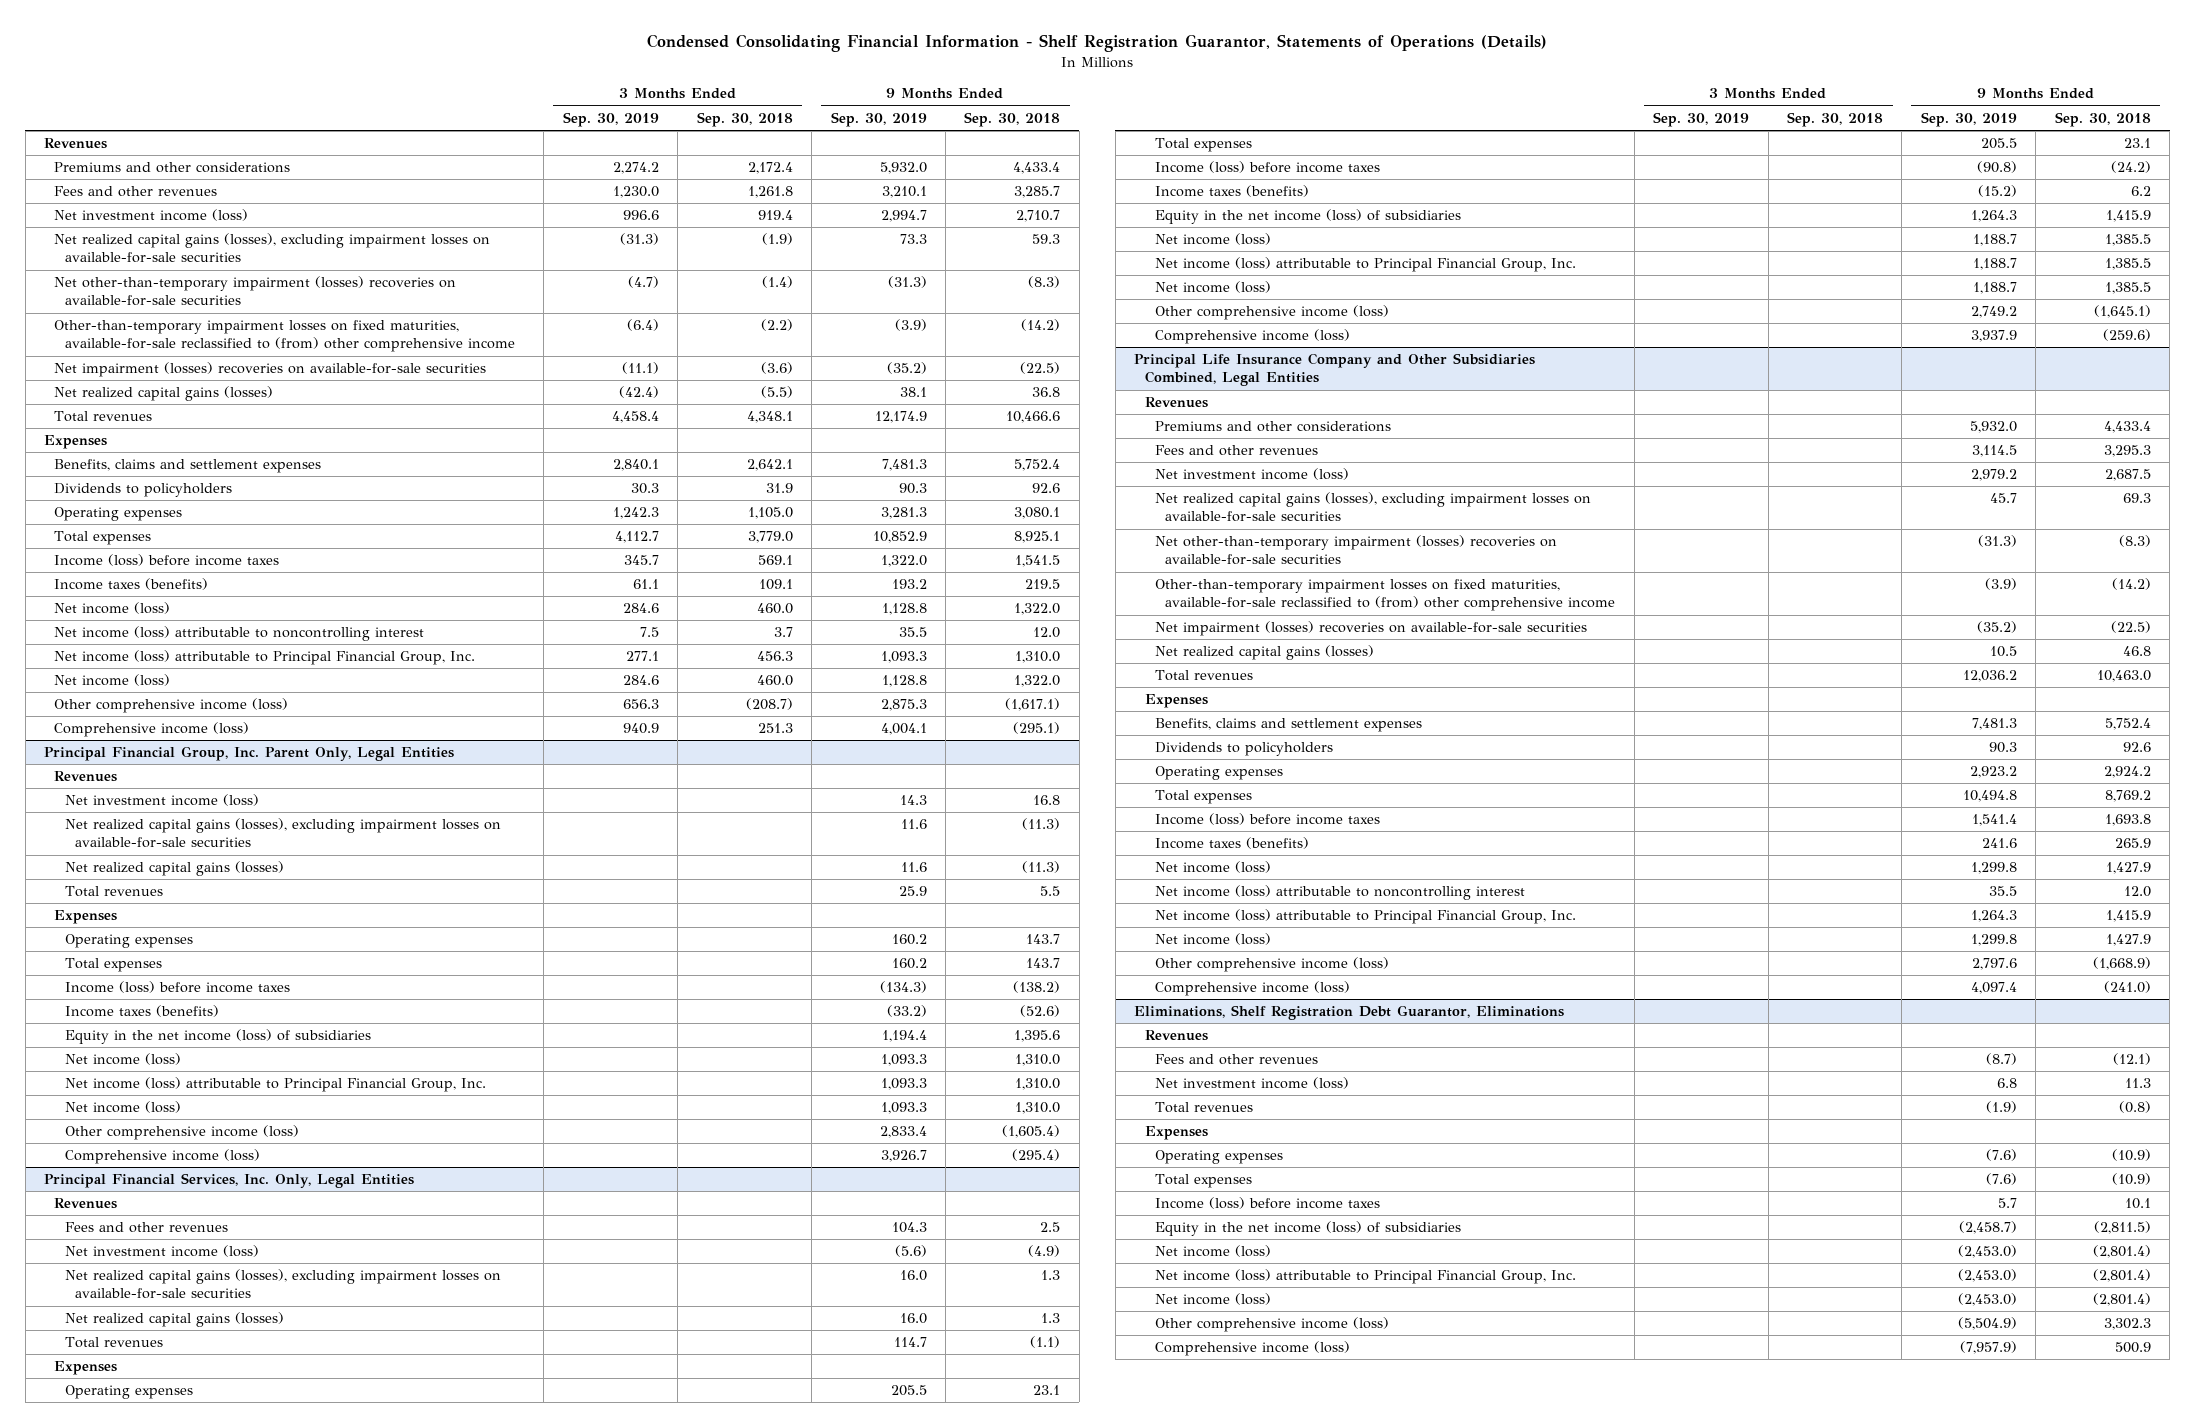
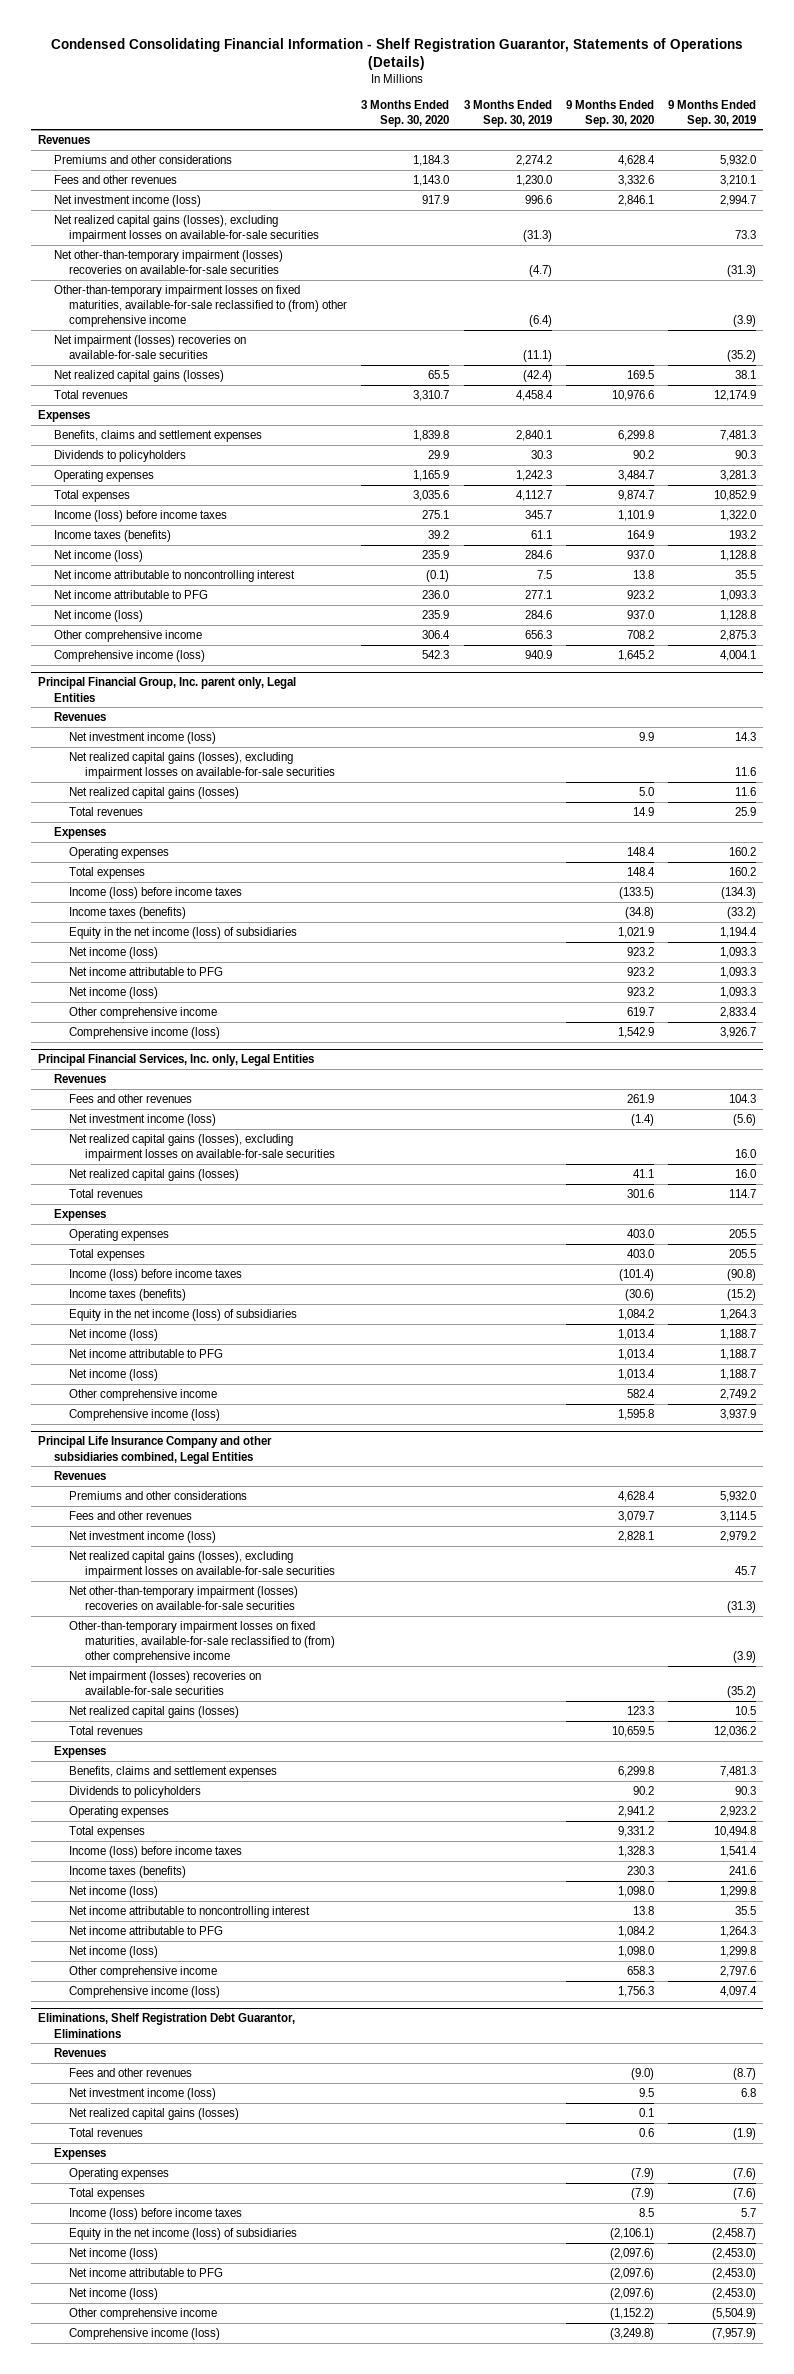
[696,111,793,127] Sep. 30, 2018 -> none
[964,111,1061,127] Sep. 30, 2018 -> none
none -> [361,99,450,127] 3 Months Ended Sep. 30, 2020
none -> [565,99,654,127] 9 Months Ended Sep. 30, 2020
[54,626,425,642] Net income (loss) attributable to noncontrolling interest -> [53,569,295,582] Net income attributable to noncontrolling interest
[54,650,476,666] Net income (loss) attributable to Principal Financial Group, Inc. -> [53,589,208,599] Net income attributable to PFG
[54,698,289,714] Other comprehensive income (loss) -> [53,629,202,642] Other comprehensive income
[43,746,454,762] Principal Financial Group, Inc. Parent Only, Legal Entities -> [38,677,297,702] Principal Financial Group, Inc. parent only, Legal Entities
[64,1077,486,1093] Net income (loss) attributable to Principal Financial Group, Inc. -> [69,966,224,976] Net income attributable to PFG
[64,1125,299,1141] Other comprehensive income (loss) -> [69,1006,218,1019] Other comprehensive income
[43,1173,414,1189] Principal Financial Services, Inc. Only, Legal Entities -> [38,1054,315,1067] Principal Financial Services, Inc. only, Legal Entities
[1154,257,1576,273] Net income (loss) attributable to Principal Financial Group, Inc. -> [69,1348,224,1358] Net income attributable to PFG
[1154,305,1389,321] Other comprehensive income (loss) -> [69,1388,218,1401] Other comprehensive income
[1134,353,1536,387] Principal Life Insurance Company and Other Subsidiaries Combined, Legal Entities -> [38,1436,273,1464] Principal Life Insurance Company and other subsidiaries combined, Legal Entities
[1154,885,1525,901] Net income (loss) attributable to noncontrolling interest -> [69,1905,311,1918] Net income attributable to noncontrolling interest
[1154,909,1576,925] Net income (loss) attributable to Principal Financial Group, Inc. -> [69,1925,224,1935] Net income attributable to PFG
[1154,957,1389,973] Other comprehensive income (loss) -> [69,1965,218,1978] Other comprehensive income
none -> [69,2107,240,2120] Net realized capital gains (losses)
[1154,1269,1576,1285] Net income (loss) attributable to Principal Financial Group, Inc. -> [69,2267,224,2277] Net income attributable to PFG
[1154,1317,1389,1333] Other comprehensive income (loss) -> [69,2307,218,2320] Other comprehensive income

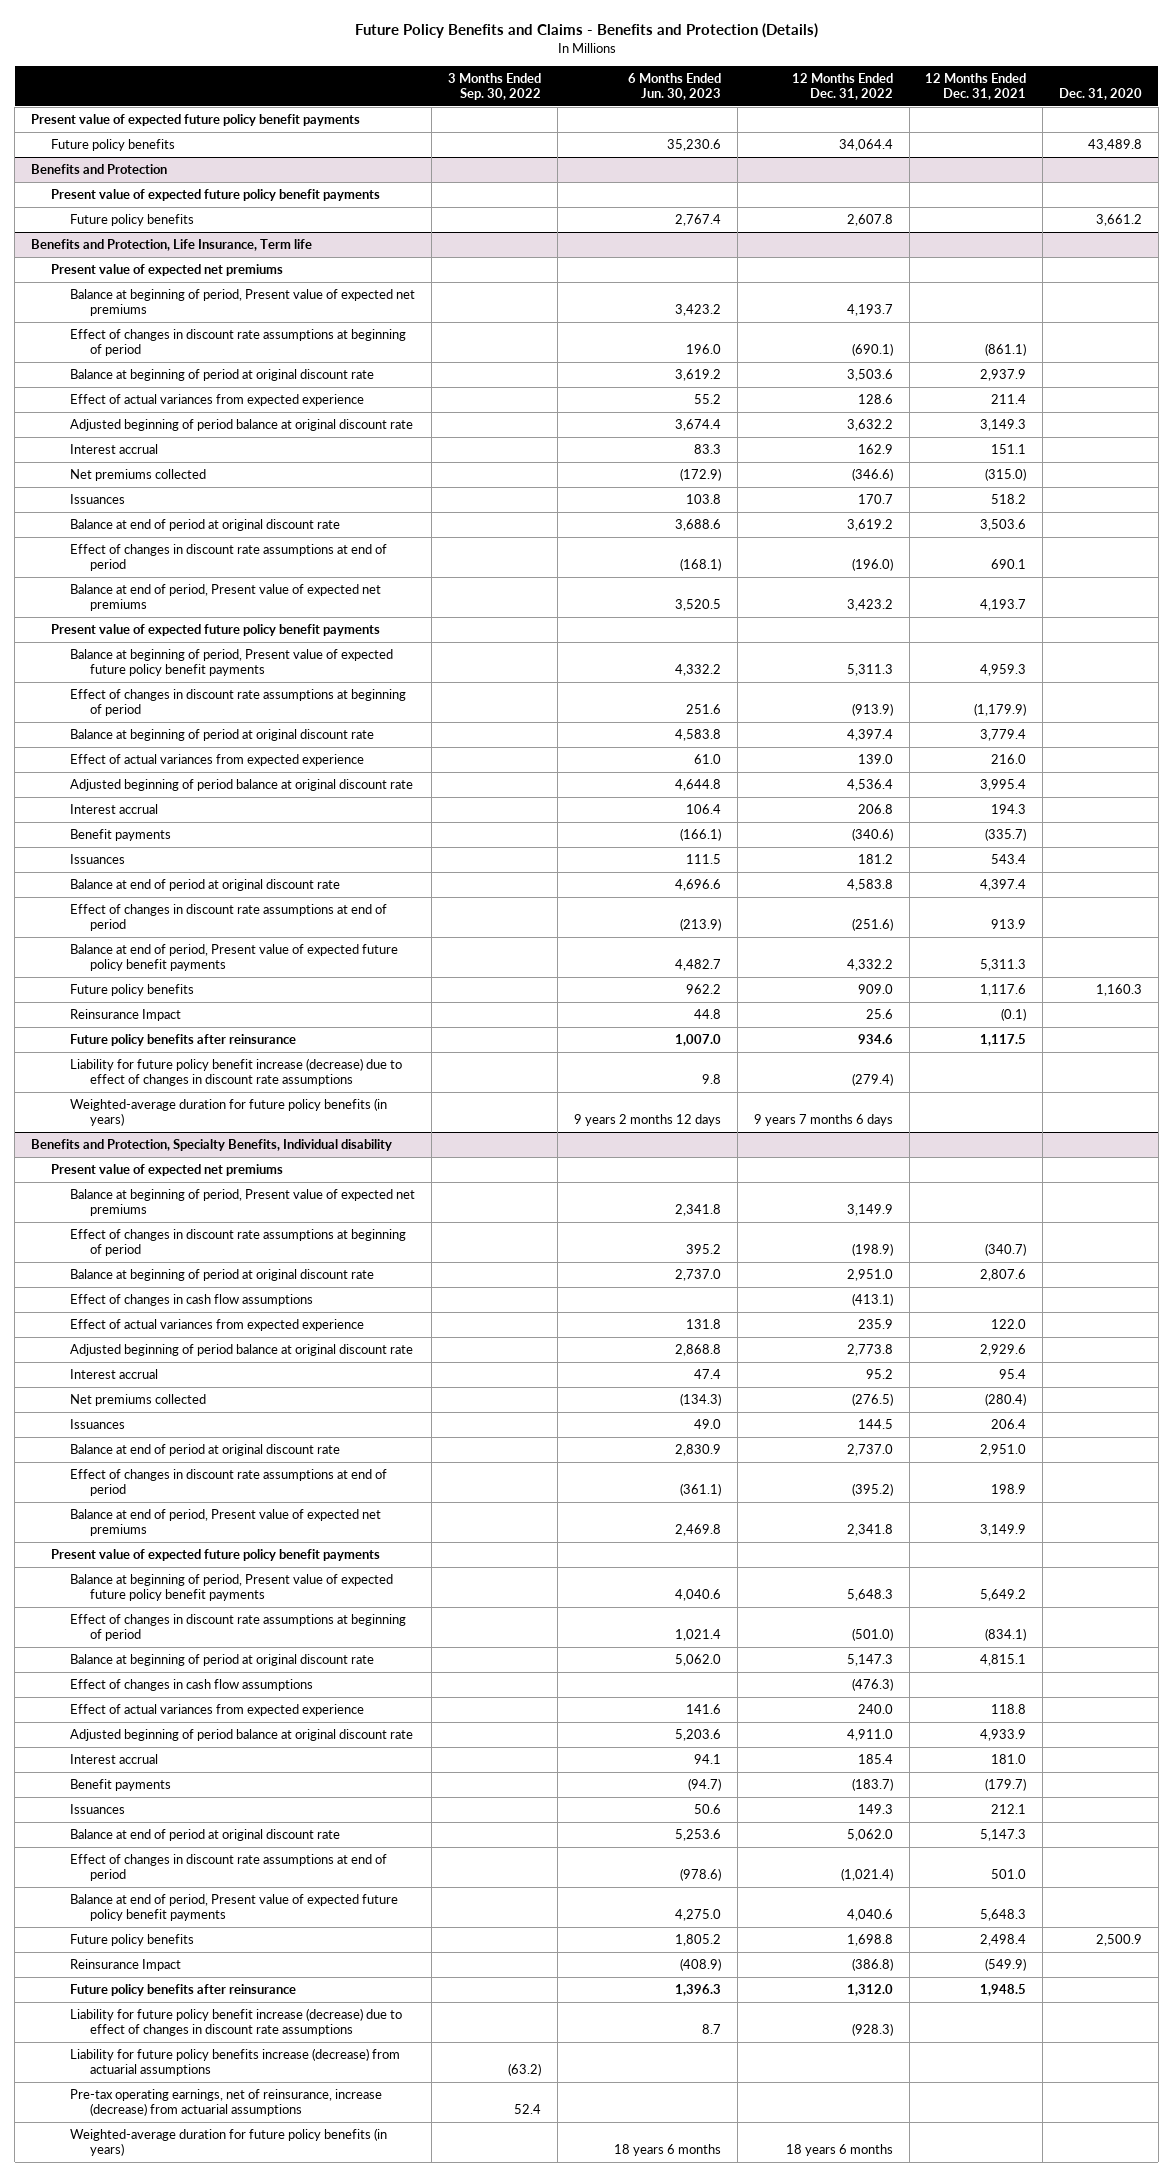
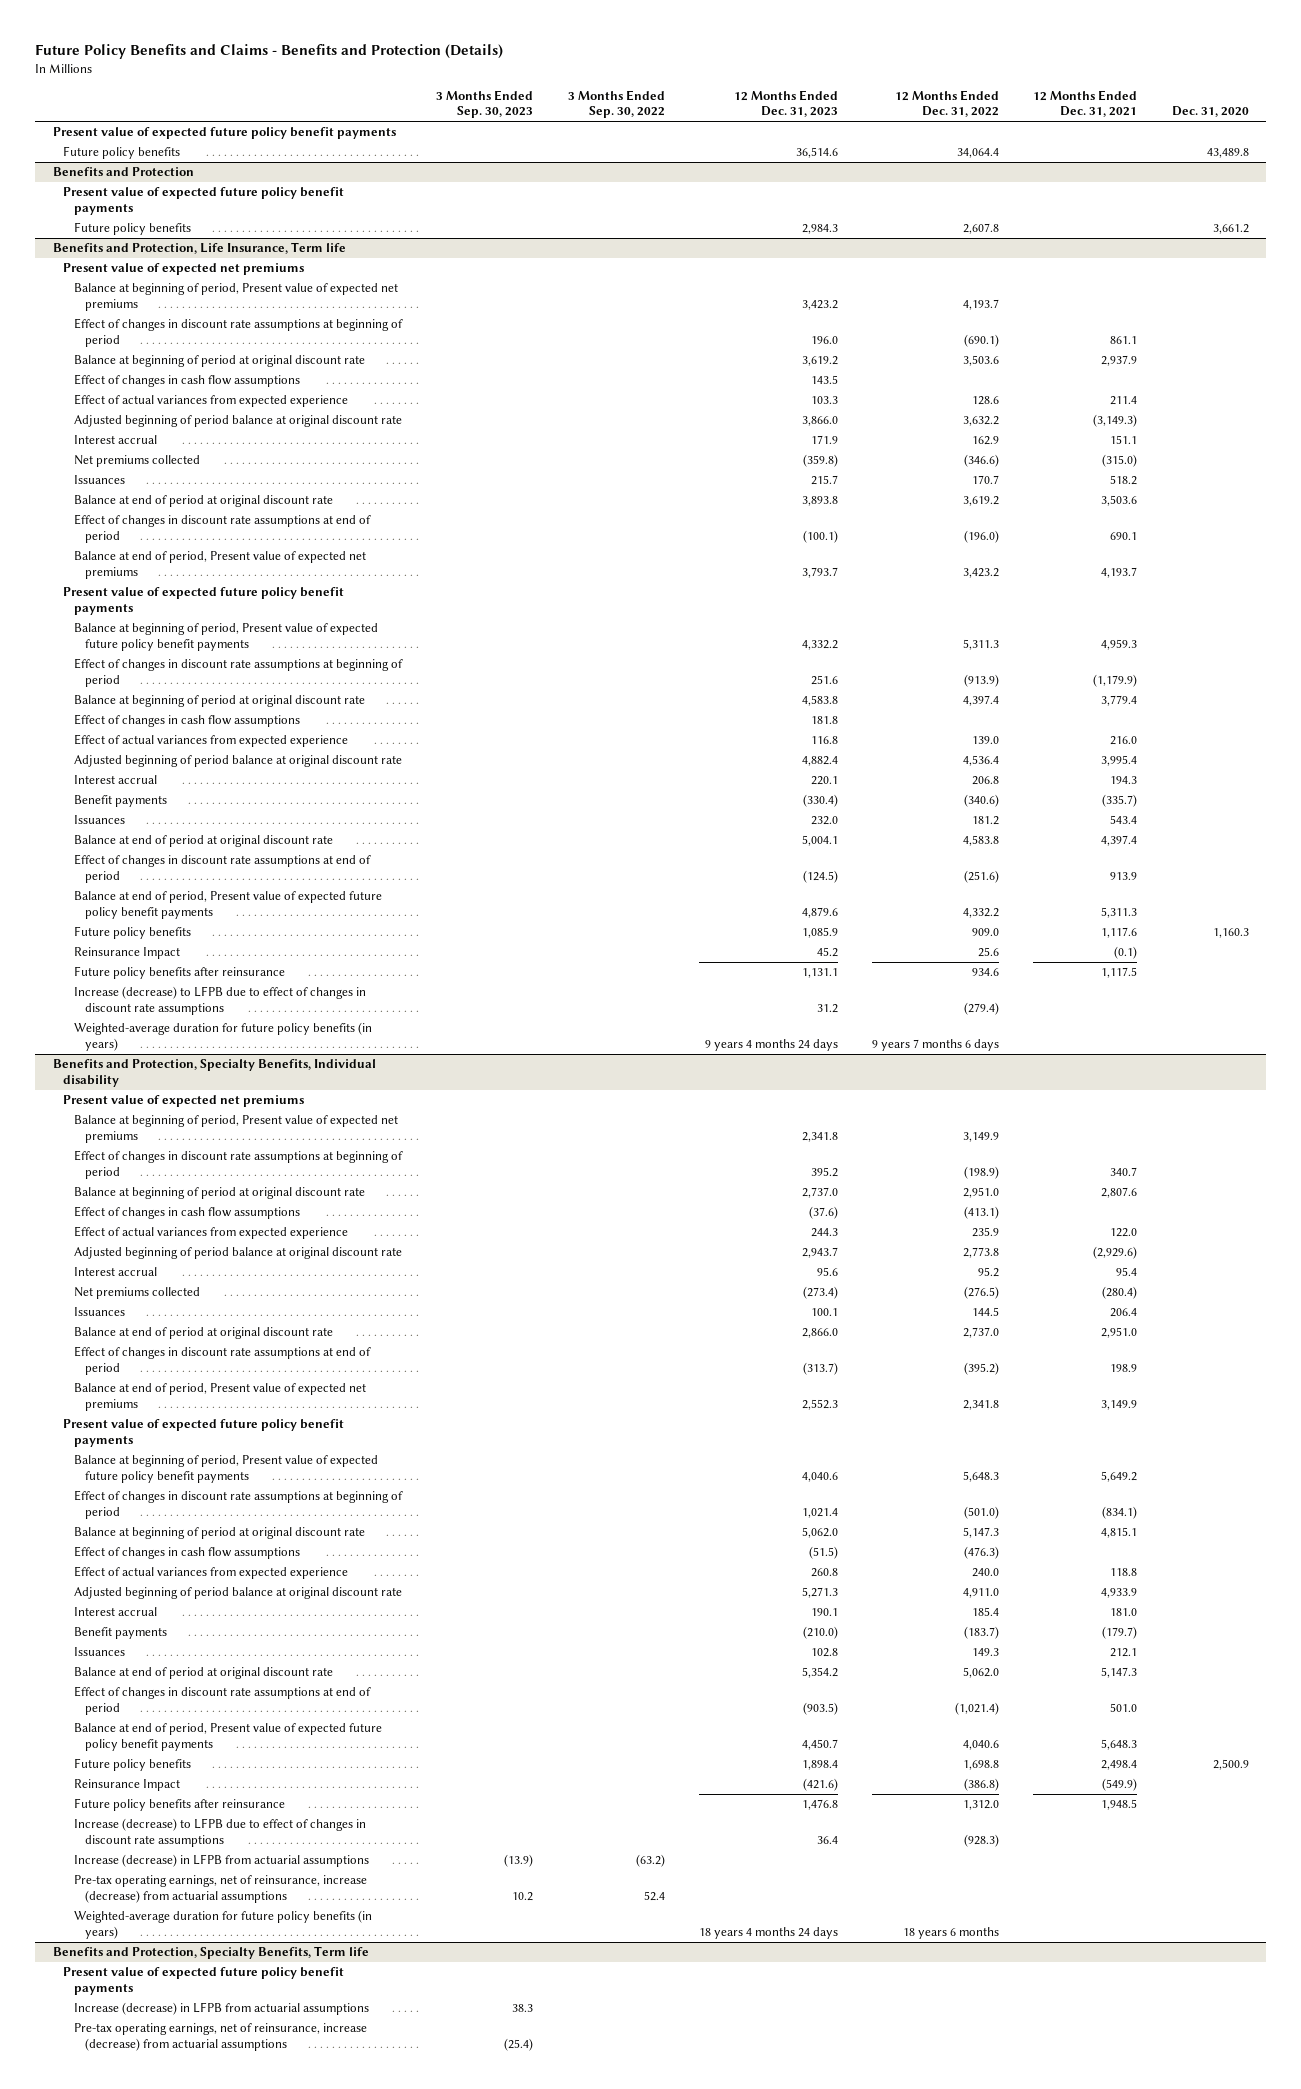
[627,72,721,100] 6 Months Ended Jun. 30, 2023 -> none
none -> [436,89,534,119] 3 Months Ended Sep. 30, 2023
none -> [733,89,838,118] 12 Months Ended Dec. 31, 2023
[985,343,1027,357] (861.1) -> [1110,335,1138,344] 861.1
none -> [74,374,301,388] Effect of changes in cash flow assumptions
[980,418,1027,431] 3,149.3 -> [1093,414,1138,428] (3,149.3)
none -> [74,714,301,728] Effect of changes in cash flow assumptions
[70,1057,403,1087] Liability for future policy benefit increase (decrease) due to effect of changes in discount rate assumptions -> [74,986,367,1015] Increase (decrease) to LFPB due to effect of changes in discount rate assumptions
[985,1243,1027,1257] (340.7) -> [1110,1166,1138,1176] 340.7
[980,1343,1027,1356] 2,929.6 -> [1093,1246,1138,1260] (2,929.6)
[70,2007,403,2037] Liability for future policy benefit increase (decrease) due to effect of changes in discount rate assumptions -> [74,1818,367,1847] Increase (decrease) to LFPB due to effect of changes in discount rate assumptions
[70,2047,401,2077] Liability for future policy benefits increase (decrease) from actuarial assumptions -> [74,1854,370,1868] Increase (decrease) in LFPB from actuarial assumptions
none -> [52,1946,369,1960] Benefits and Protection, Specialty Benefits, Term life
none -> [63,1967,345,1995] Present value of expected future policy benefit payments
none -> [74,2002,370,2016] Increase (decrease) in LFPB from actuarial assumptions
none -> [74,2023,368,2051] Pre-tax operating earnings, net of reinsurance, increase (decrease) from actuarial assumptions

